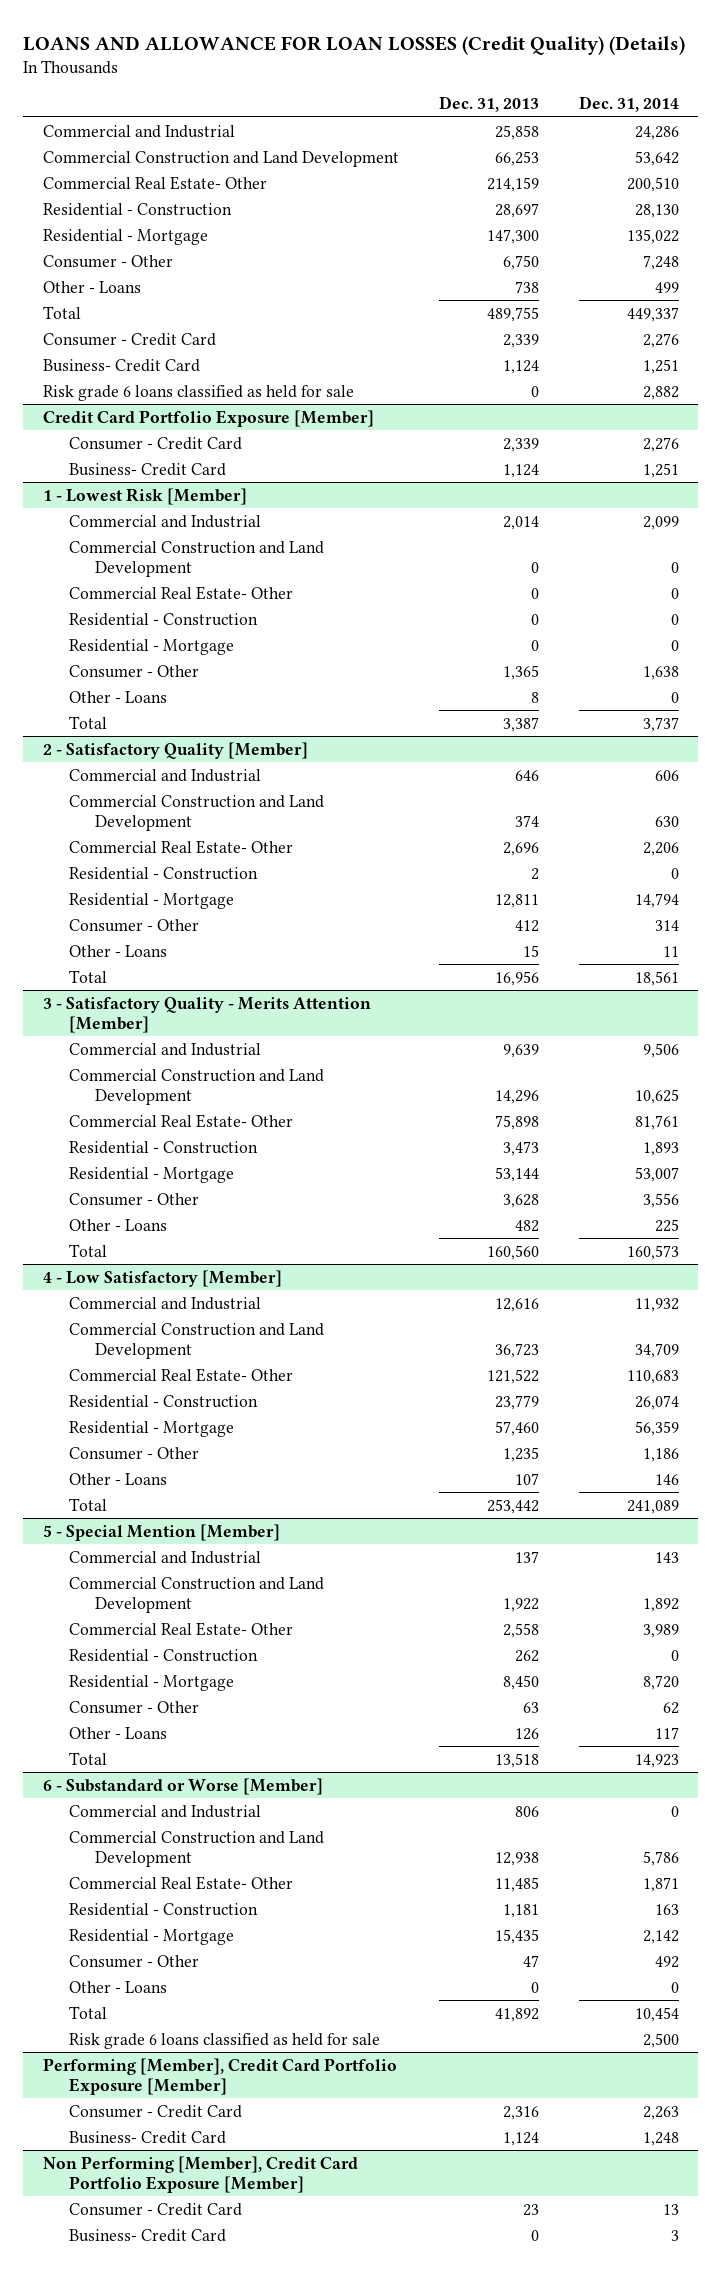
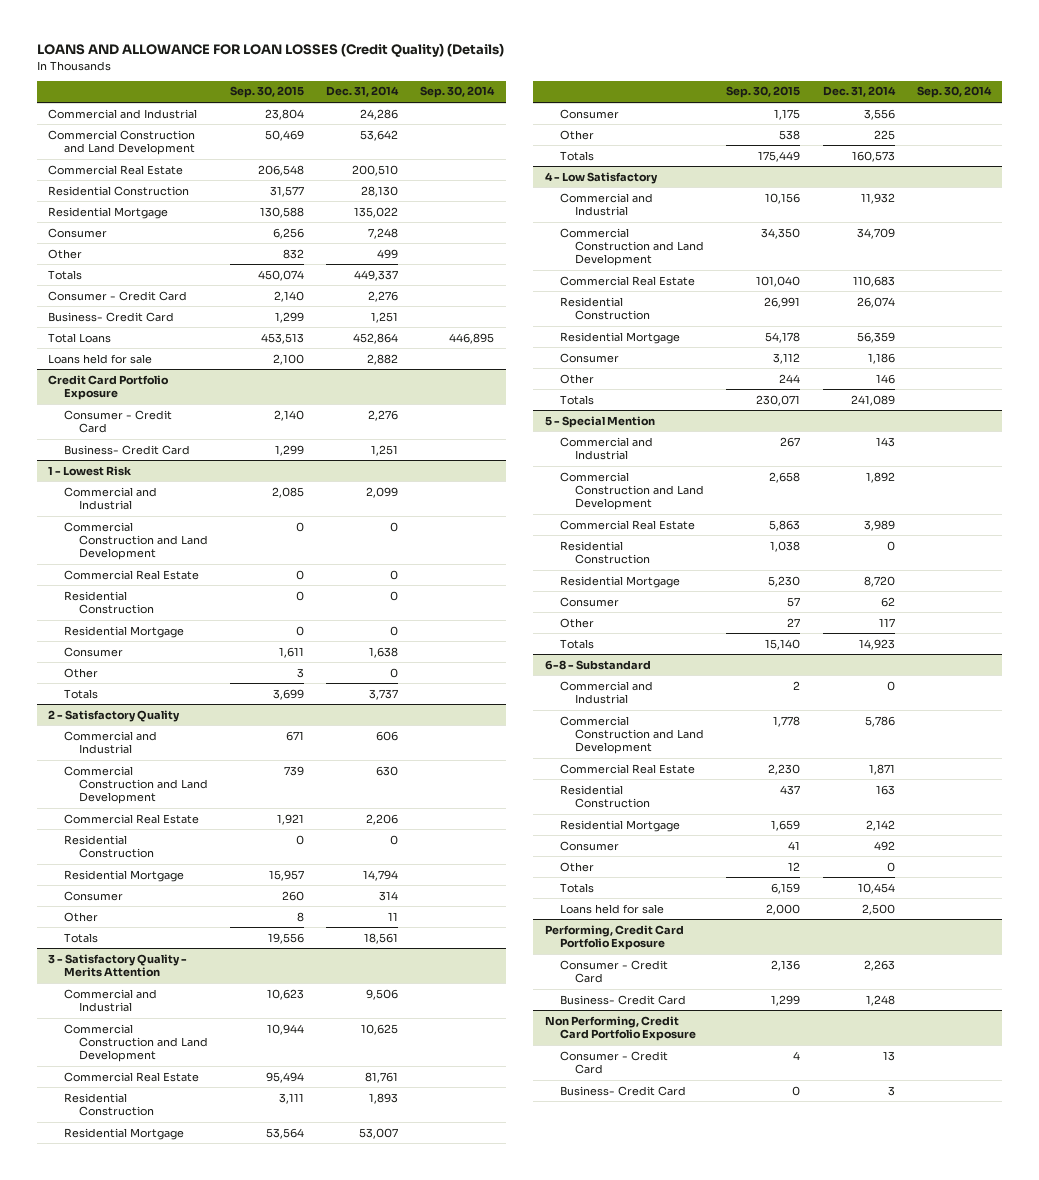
[438,96,539,113] Dec. 31, 2013 -> none
none -> [229,86,304,99] Sep. 30, 2015
none -> [420,86,496,99] Sep. 30, 2014
[43,175,268,190] Commercial Real Estate- Other -> [48,164,184,175] Commercial Real Estate
[43,202,233,216] Residential - Construction -> [48,185,190,196] Residential Construction
[43,228,209,245] Residential - Mortgage -> [48,206,169,219] Residential Mortgage
[43,254,174,268] Consumer - Other -> [48,227,108,238] Consumer
[43,280,142,293] Other - Loans -> [48,248,83,259] Other
[43,305,82,319] Total -> [48,269,83,280] Totals
none -> [48,332,112,343] Total Loans
[43,384,355,401] Risk grade 6 loans classified as held for sale -> [48,353,153,364] Loans held for sale
[43,409,375,427] Credit Card Portfolio Exposure [Member] -> [48,374,170,401] Credit Card Portfolio Exposure
[43,487,248,505] 1 - Lowest Risk [Member] -> [48,465,133,476] 1 - Lowest Risk
[68,585,293,600] Commercial Real Estate- Other -> [63,569,199,580] Commercial Real Estate
[68,612,258,626] Residential - Construction -> [63,590,154,615] Residential Construction
[68,638,234,655] Residential - Mortgage -> [63,625,184,638] Residential Mortgage
[68,664,199,678] Consumer - Other -> [63,646,123,657] Consumer
[68,690,167,703] Other - Loans -> [63,667,98,678] Other
[68,715,107,729] Total -> [63,688,98,699] Totals
[43,741,309,759] 2 - Satisfactory Quality [Member] -> [48,709,181,722] 2 - Satisfactory Quality
[68,839,293,854] Commercial Real Estate- Other -> [63,813,199,824] Commercial Real Estate
[68,866,258,880] Residential - Construction -> [63,834,154,859] Residential Construction
[68,892,234,909] Residential - Mortgage -> [63,869,184,882] Residential Mortgage
[68,918,199,932] Consumer - Other -> [63,890,123,901] Consumer
[68,944,167,957] Other - Loans -> [63,911,98,922] Other
[68,969,107,983] Total -> [63,932,98,943] Totals
[43,996,372,1033] 3 - Satisfactory Quality - Merits Attention [Member] -> [48,953,188,978] 3 - Satisfactory Quality - Merits Attention
[68,1113,293,1128] Commercial Real Estate- Other -> [63,1071,199,1082] Commercial Real Estate
[68,1140,258,1154] Residential - Construction -> [63,1092,154,1117] Residential Construction
[68,1166,234,1183] Residential - Mortgage -> [63,1127,184,1140] Residential Mortgage
[68,1192,199,1206] Consumer - Other -> [559,108,619,119] Consumer
[68,1218,167,1231] Other - Loans -> [559,129,594,140] Other
[68,1243,107,1257] Total -> [559,150,594,161] Totals
[43,1269,283,1287] 4 - Low Satisfactory [Member] -> [544,171,658,184] 4 - Low Satisfactory
[68,1367,293,1382] Commercial Real Estate- Other -> [559,275,695,286] Commercial Real Estate
[68,1394,258,1408] Residential - Construction -> [559,296,651,321] Residential Construction
[68,1420,234,1437] Residential - Mortgage -> [559,331,680,344] Residential Mortgage
[68,1446,199,1460] Consumer - Other -> [559,352,619,363] Consumer
[68,1472,167,1485] Other - Loans -> [559,373,594,384] Other
[68,1497,107,1511] Total -> [559,394,594,405] Totals
[43,1523,281,1541] 5 - Special Mention [Member] -> [544,415,655,428] 5 - Special Mention
[68,1621,293,1636] Commercial Real Estate- Other -> [559,519,695,530] Commercial Real Estate
[68,1648,258,1662] Residential - Construction -> [559,540,651,565] Residential Construction
[68,1674,234,1691] Residential - Mortgage -> [559,575,680,588] Residential Mortgage
[68,1700,199,1714] Consumer - Other -> [559,596,619,607] Consumer
[68,1726,167,1739] Other - Loans -> [559,617,594,628] Other
[68,1751,107,1765] Total -> [559,638,594,649] Totals
[43,1777,324,1795] 6 - Substandard or Worse [Member] -> [544,659,651,670] 6-8 - Substandard
[68,1875,293,1890] Commercial Real Estate- Other -> [559,763,695,774] Commercial Real Estate
[68,1902,258,1916] Residential - Construction -> [559,784,651,809] Residential Construction
[68,1928,234,1945] Residential - Mortgage -> [559,819,680,832] Residential Mortgage
[68,1954,199,1968] Consumer - Other -> [559,840,619,851] Consumer
[68,1980,167,1993] Other - Loans -> [559,861,594,872] Other
[68,2005,107,2019] Total -> [559,882,594,893] Totals
[68,2032,380,2049] Risk grade 6 loans classified as held for sale -> [559,903,664,914] Loans held for sale
[43,2057,398,2095] Performing [Member], Credit Card Portfolio Exposure [Member] -> [544,924,684,951] Performing, Credit Card Portfolio Exposure
[43,2155,359,2193] Non Performing [Member], Credit Card Portfolio Exposure [Member] -> [544,1015,696,1042] Non Performing, Credit Card Portfolio Exposure

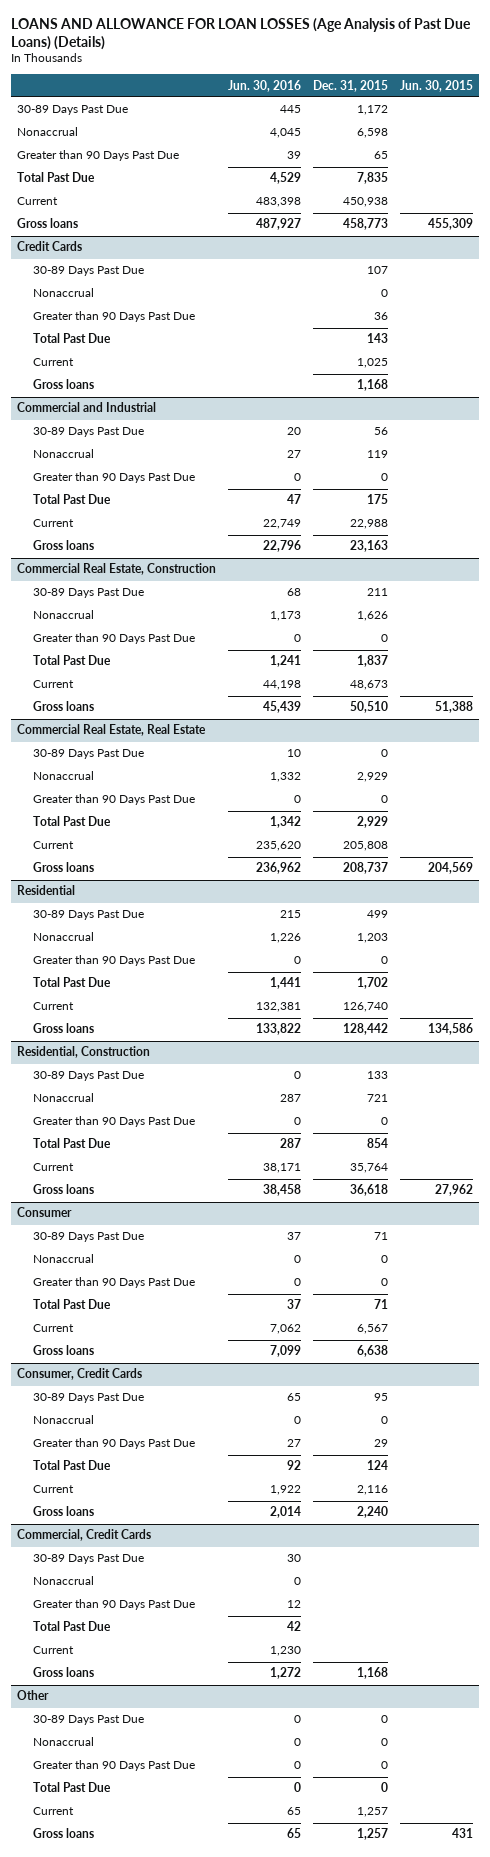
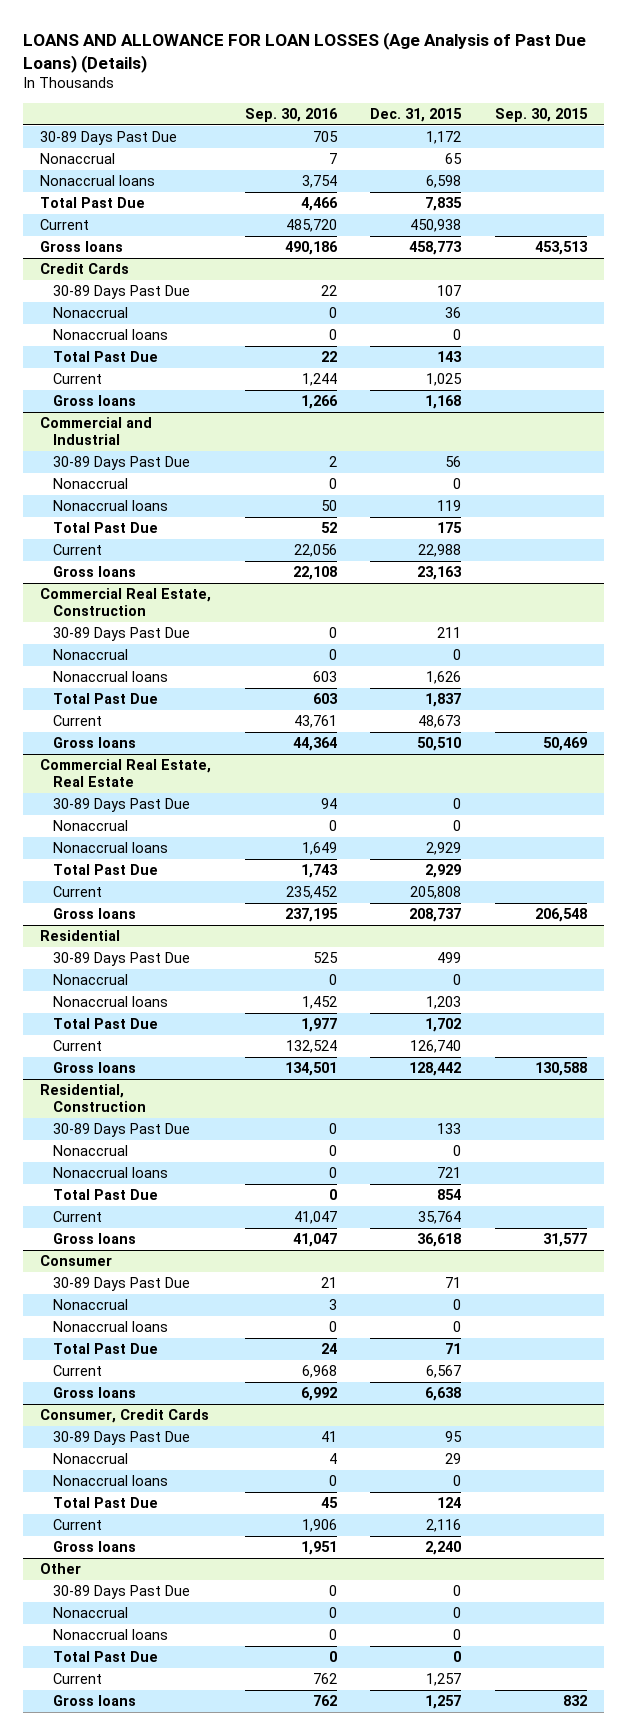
[227,79,301,92] Jun. 30, 2016 -> none
[400,79,474,92] Jun. 30, 2015 -> none
none -> [244,107,338,122] Sep. 30, 2016
none -> [494,107,588,122] Sep. 30, 2015
[16,150,179,162] Greater than 90 Days Past Due -> none
[357,128,389,139] 6,598 -> [445,152,463,164] 65
none -> [40,174,156,186] Nonaccrual loans
[32,311,195,323] Greater than 90 Days Past Due -> none
[381,289,389,298] 0 -> [445,306,462,318] 36
none -> [52,328,168,340] Nonaccrual loans
[32,472,195,484] Greater than 90 Days Past Due -> none
[367,450,389,459] 119 -> [453,477,462,489] 0
none -> [52,499,168,511] Nonaccrual loans
[32,633,195,645] Greater than 90 Days Past Due -> none
[357,611,389,622] 1,626 -> [453,648,462,660] 0
none -> [52,670,168,682] Nonaccrual loans
[32,794,195,806] Greater than 90 Days Past Due -> none
[357,772,389,783] 2,929 -> [453,819,462,831] 0
none -> [52,841,168,853] Nonaccrual loans
[32,955,195,967] Greater than 90 Days Past Due -> none
[357,933,389,944] 1,203 -> [453,973,462,985] 0
none -> [52,995,168,1007] Nonaccrual loans
[32,1116,195,1128] Greater than 90 Days Past Due -> none
[367,1094,389,1103] 721 -> [453,1144,462,1156] 0
none -> [52,1166,168,1178] Nonaccrual loans
[32,1277,195,1289] Greater than 90 Days Past Due -> none
none -> [52,1320,168,1332] Nonaccrual loans
[32,1438,195,1450] Greater than 90 Days Past Due -> none
[381,1416,389,1425] 0 -> [445,1452,462,1464] 29
none -> [52,1474,168,1486] Nonaccrual loans
[16,1529,151,1542] Commercial, Credit Cards -> none
[32,1554,144,1565] 30-89 Days Past Due -> none
[32,1576,94,1586] Nonaccrual -> none
[32,1599,195,1611] Greater than 90 Days Past Due -> none
[32,1621,111,1632] Total Past Due -> none
[32,1646,74,1655] Current -> none
[32,1667,94,1678] Gross loans -> none
[32,1760,195,1772] Greater than 90 Days Past Due -> none
none -> [52,1628,168,1640] Nonaccrual loans

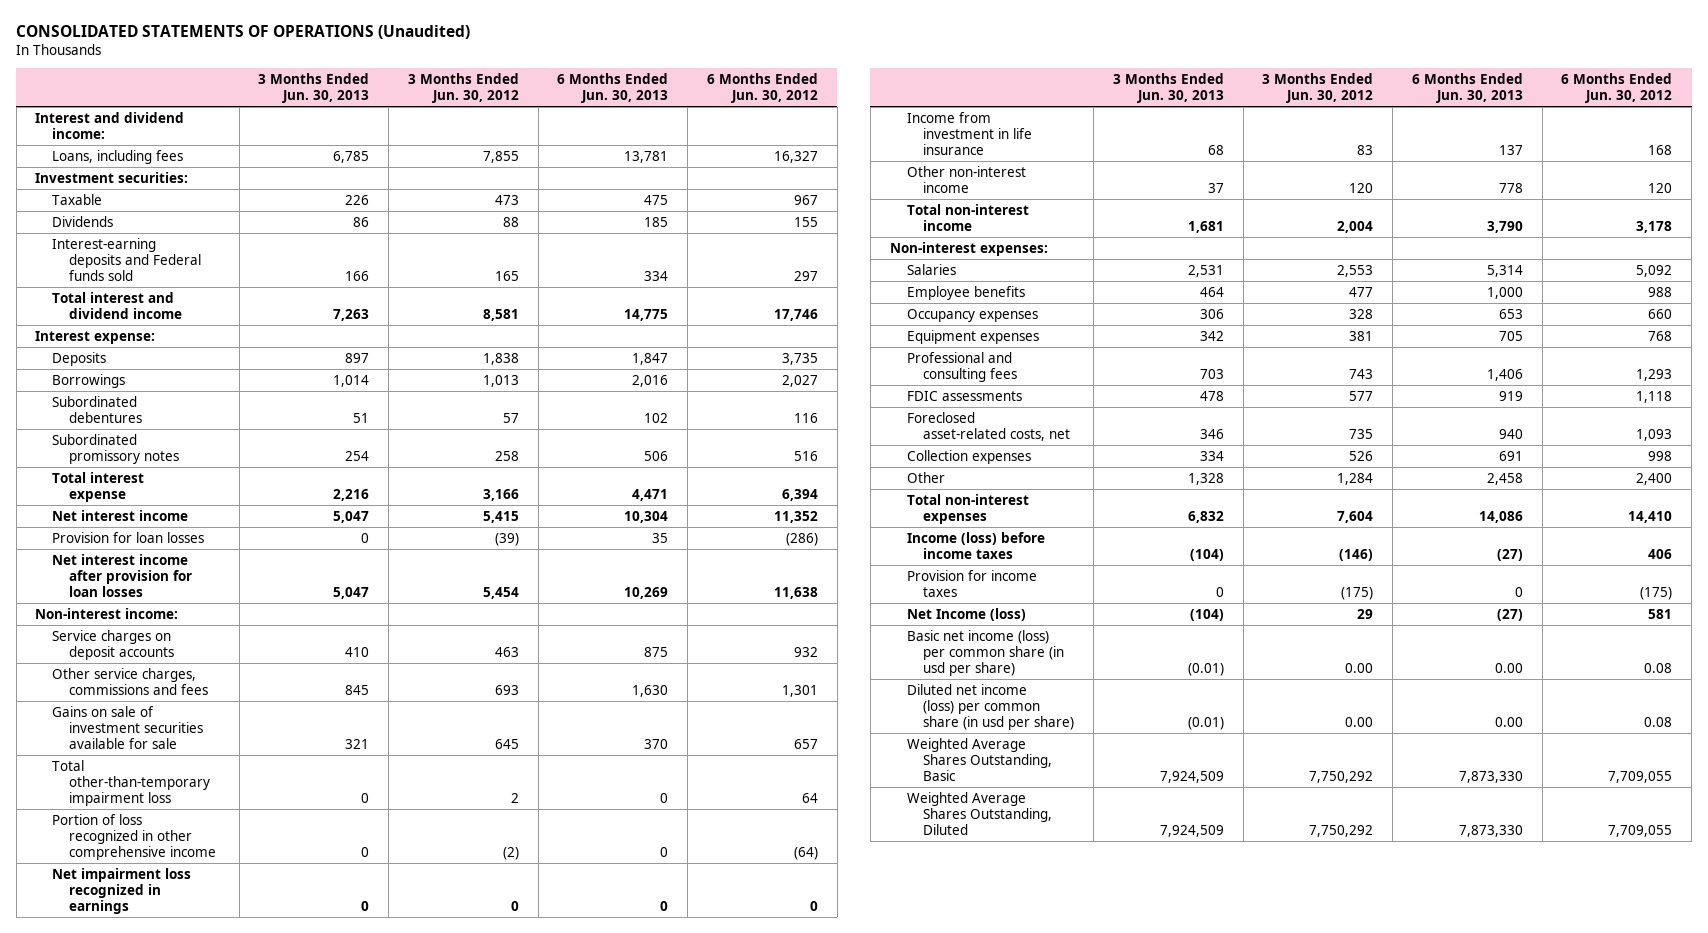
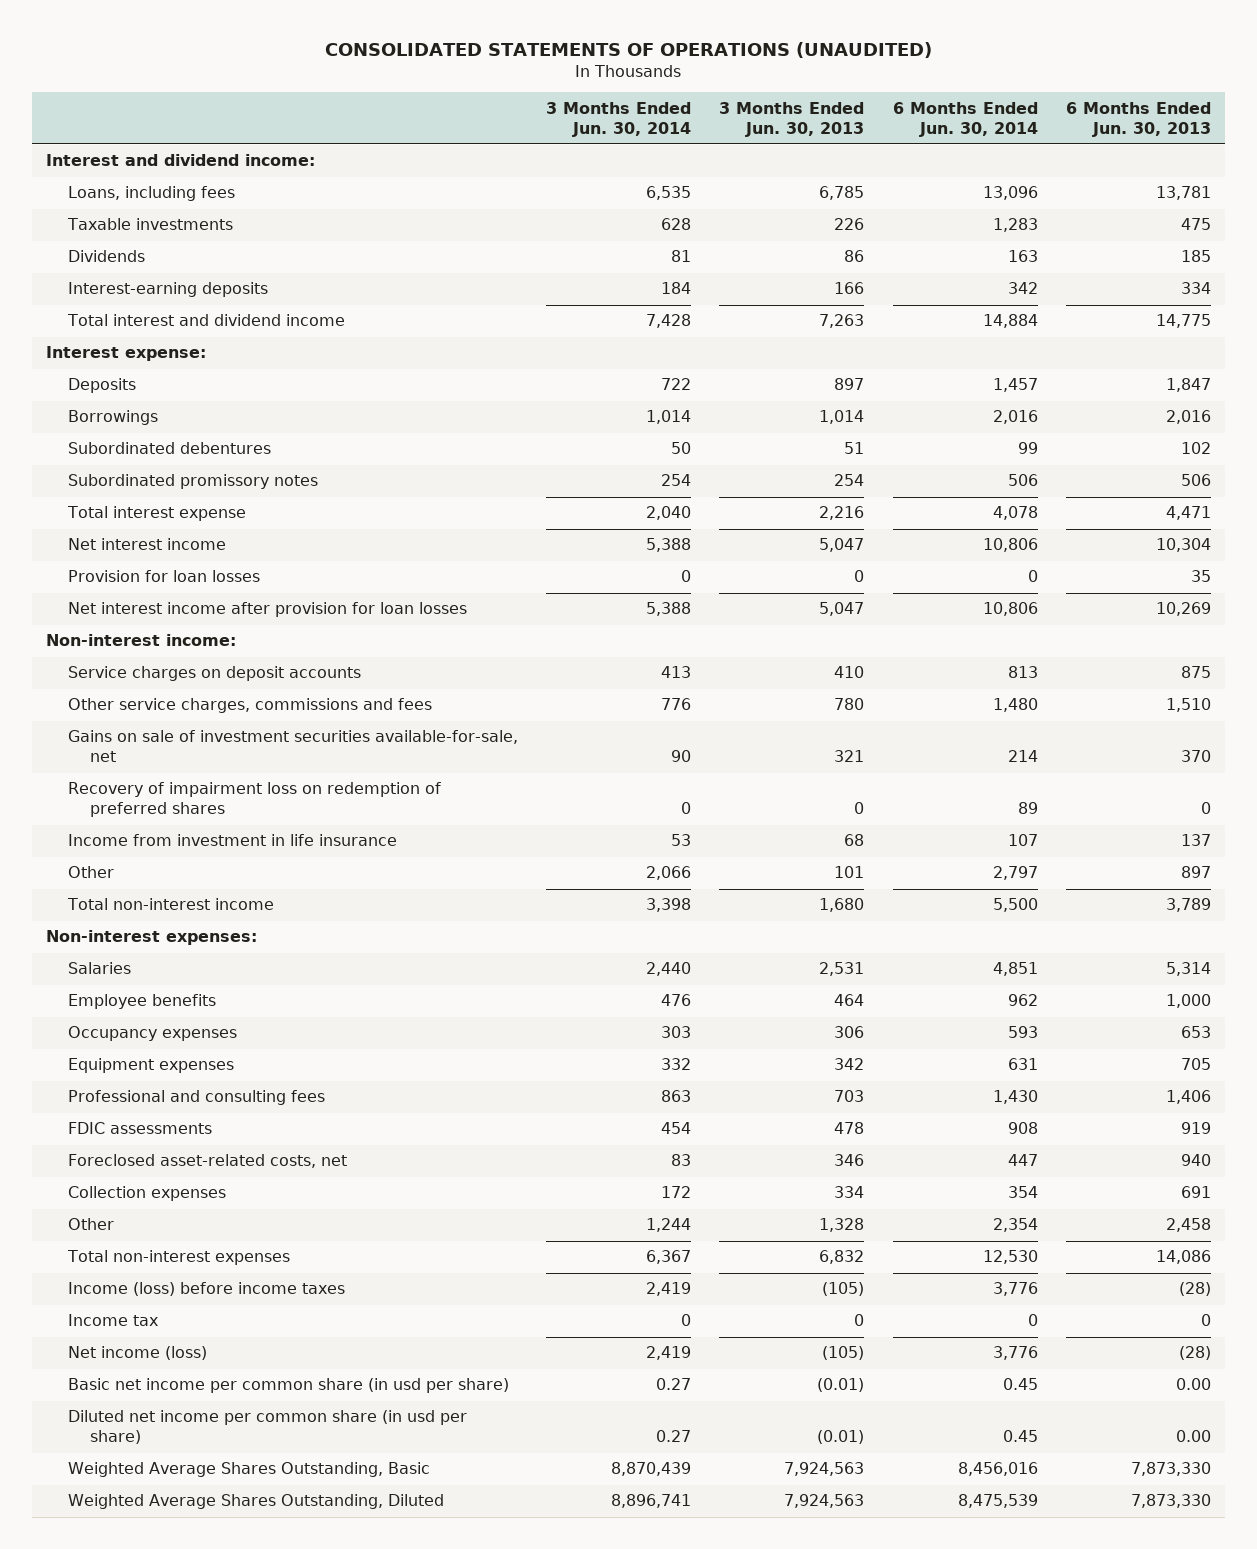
[16,24,471,39] CONSOLIDATED STATEMENTS OF OPERATIONS (Unaudited) -> [325,41,933,58] CONSOLIDATED STATEMENTS OF OPERATIONS (UNAUDITED)
[407,72,519,104] 3 Months Ended Jun. 30, 2012 -> none
[706,72,818,104] 6 Months Ended Jun. 30, 2012 -> none
none -> [546,101,692,137] 3 Months Ended Jun. 30, 2014
none -> [892,101,1038,137] 6 Months Ended Jun. 30, 2014
[35,171,189,183] Investment securities: -> none
[52,193,103,205] Taxable -> [66,218,233,231] Taxable investments
[52,237,201,282] Interest-earning deposits and Federal funds sold -> [67,282,268,298] Interest-earning deposits
[52,759,210,807] Total other-than-temporary impairment loss -> none
[52,813,216,861] Portion of loss recognized in other comprehensive income -> none
[52,867,192,915] Net impairment loss recognized in earnings -> none
[345,684,370,695] 845 -> [834,698,865,711] 780
[632,684,669,697] 1,630 -> [1165,698,1211,713] 1,510
[52,705,203,750] Gains on sale of investment securities available for sale -> [67,730,518,763] Gains on sale of investment securities available-for-sale, net
none -> [67,782,441,818] Recovery of impairment loss on redemption of preferred shares
[906,165,1026,193] Other non-interest income -> [67,866,114,879] Other
[1207,182,1224,193] 37 -> [834,866,865,879] 101
[1498,182,1523,193] 778 -> [1180,866,1211,879] 897
[1187,220,1224,233] 1,681 -> [819,898,865,913] 1,680
[1486,220,1523,233] 3,790 -> [1165,898,1211,913] 3,789
[1189,548,1224,561] (104) -> [822,1282,865,1297] (105)
[1496,548,1523,561] (27) -> [1178,1282,1211,1297] (28)
[906,569,1037,597] Provision for income taxes -> [67,1314,158,1327] Income tax
[906,607,1026,621] Net Income (loss) -> [67,1346,207,1361] Net income (loss)
[1189,608,1224,621] (104) -> [822,1346,865,1361] (105)
[1496,608,1523,621] (27) -> [1178,1346,1211,1361] (28)
[906,629,1065,677] Basic net income (loss) per common share (in usd per share) -> [67,1378,509,1394] Basic net income per common share (in usd per share)
[906,683,1075,731] Diluted net income (loss) per common share (in usd per share) -> [67,1410,467,1445] Diluted net income per common share (in usd per share)
[1159,771,1224,784] 7,924,509 -> [784,1462,865,1477] 7,924,563
[1159,825,1224,838] 7,924,509 -> [784,1494,865,1509] 7,924,563

